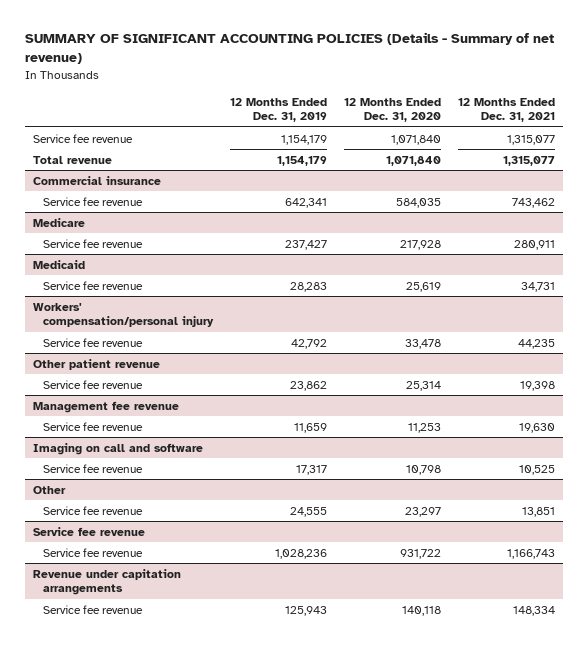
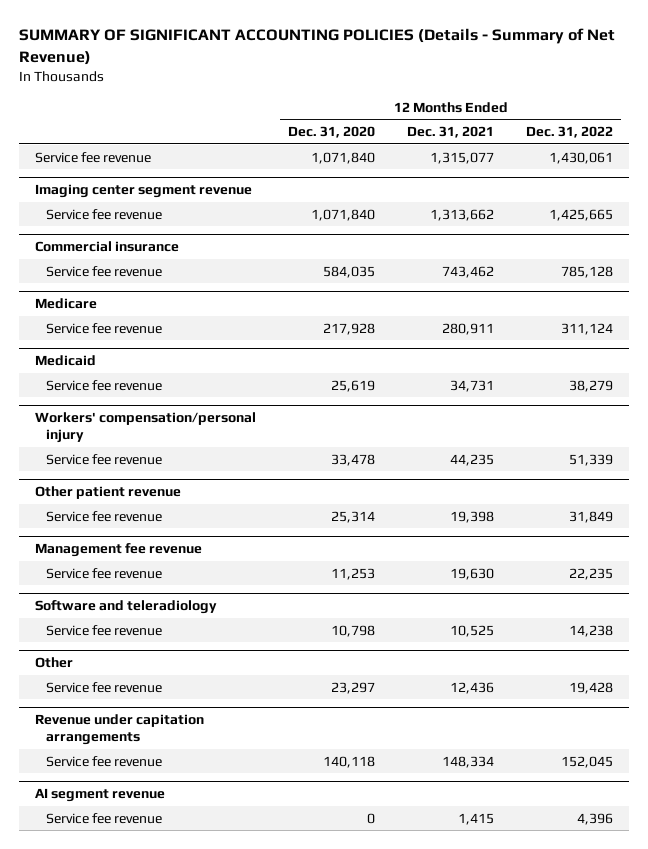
[24,32,554,65] SUMMARY OF SIGNIFICANT ACCOUNTING POLICIES (Details - Summary of net revenue) -> [18,28,615,66] SUMMARY OF SIGNIFICANT ACCOUNTING POLICIES (Details - Summary of Net Revenue)
[229,97,327,123] 12 Months Ended Dec. 31, 2019 -> none
none -> [526,126,614,139] Dec. 31, 2022
[33,155,113,164] Total revenue -> none
none -> [34,184,252,199] Imaging center segment revenue
none -> [46,208,163,220] Service fee revenue
[33,442,204,455] Imaging on call and software -> none
none -> [34,600,217,615] Software and teleradiology
[33,526,146,536] Service fee revenue -> none
[42,547,143,557] Service fee revenue -> none
[521,506,555,517] 13,851 -> [450,681,495,694] 12,436
none -> [34,788,165,803] AI segment revenue
none -> [46,812,163,824] Service fee revenue

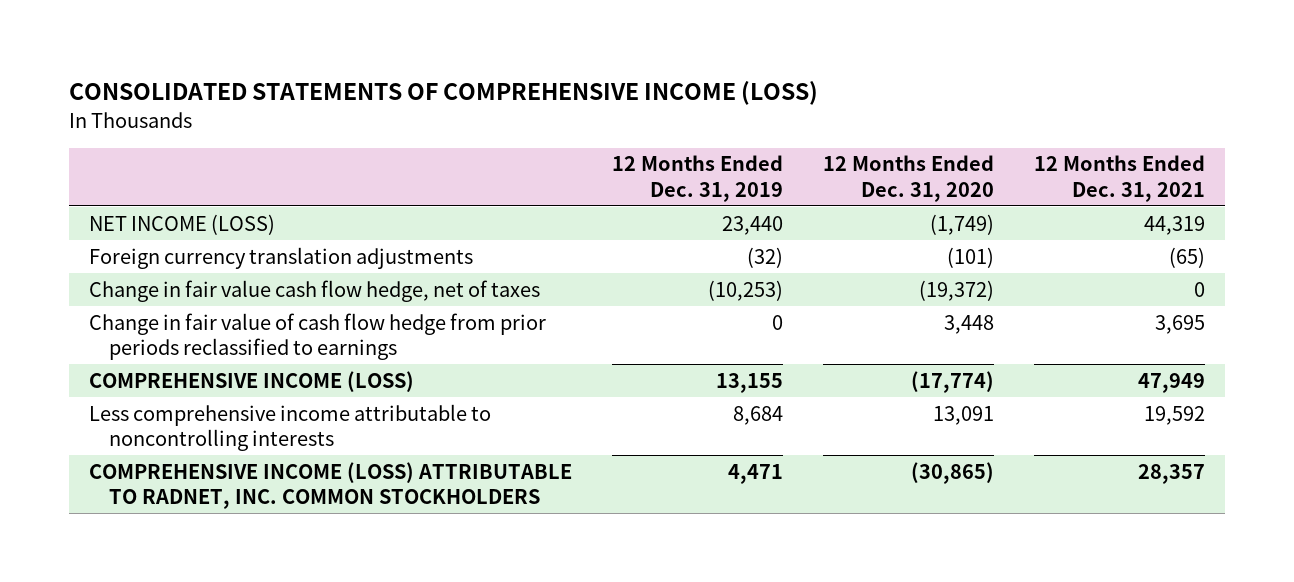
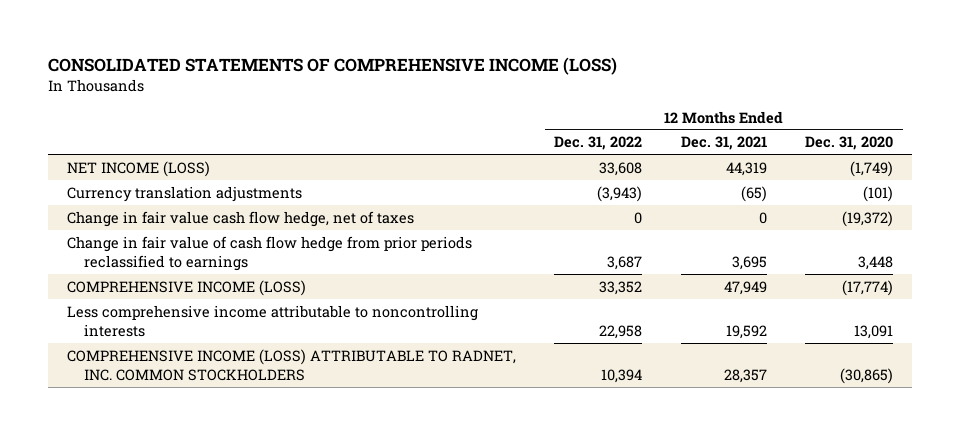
[612,155,784,202] 12 Months Ended Dec. 31, 2019 -> none
none -> [554,136,643,151] Dec. 31, 2022
[89,246,474,269] Foreign currency translation adjustments -> [67,185,303,202] Currency translation adjustments

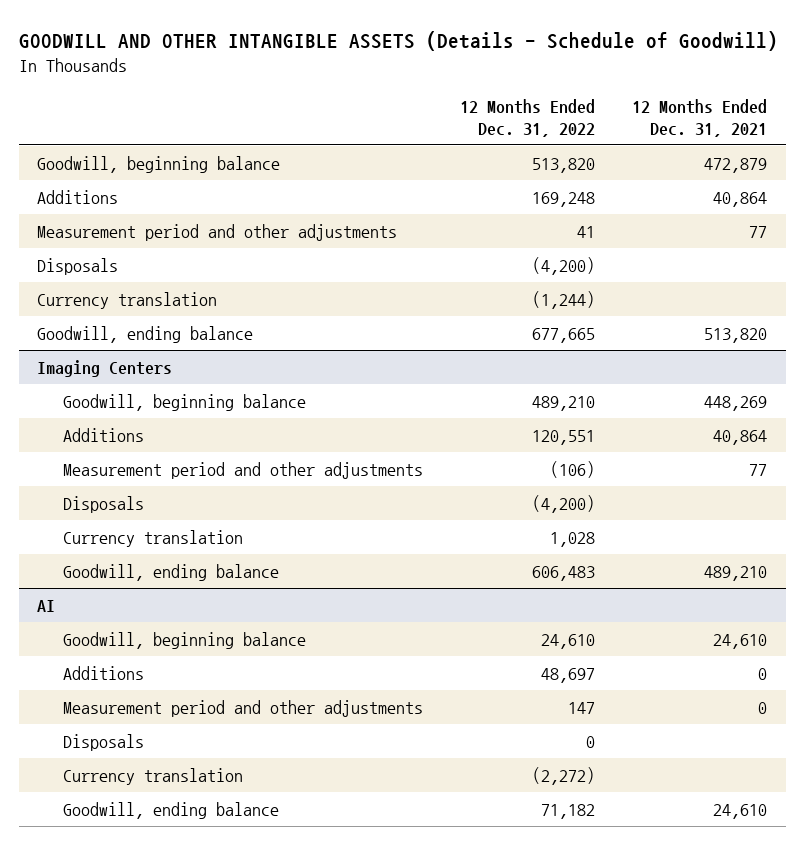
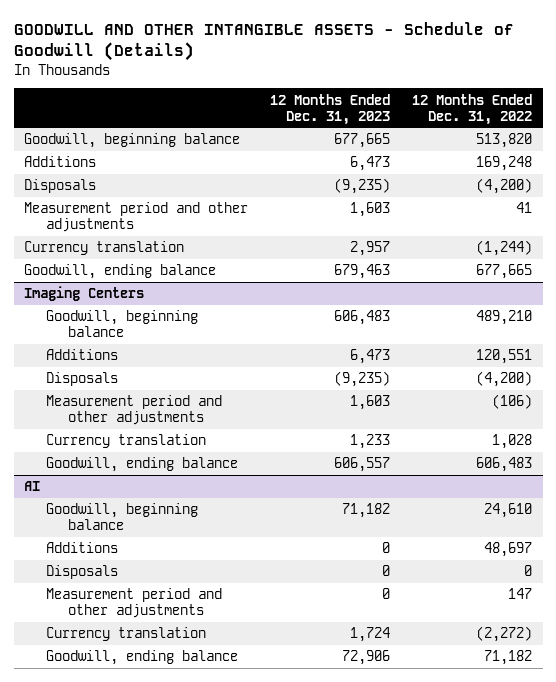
[18,30,778,51] GOODWILL AND OTHER INTANGIBLE ASSETS (Details - Schedule of Goodwill) -> [13,21,514,62] GOODWILL AND OTHER INTANGIBLE ASSETS - Schedule of Goodwill (Details)
[632,99,768,137] 12 Months Ended Dec. 31, 2021 -> none
none -> [270,93,391,125] 12 Months Ended Dec. 31, 2023
[37,223,398,241] Measurement period and other adjustments -> [24,202,249,233] Measurement period and other adjustments
[63,461,424,479] Measurement period and other adjustments -> [46,395,223,426] Measurement period and other adjustments
[63,699,424,717] Measurement period and other adjustments -> [46,588,223,619] Measurement period and other adjustments

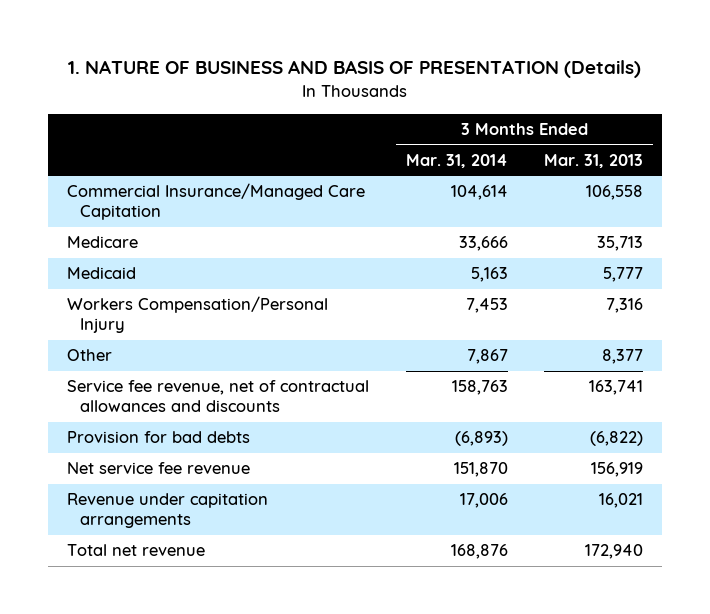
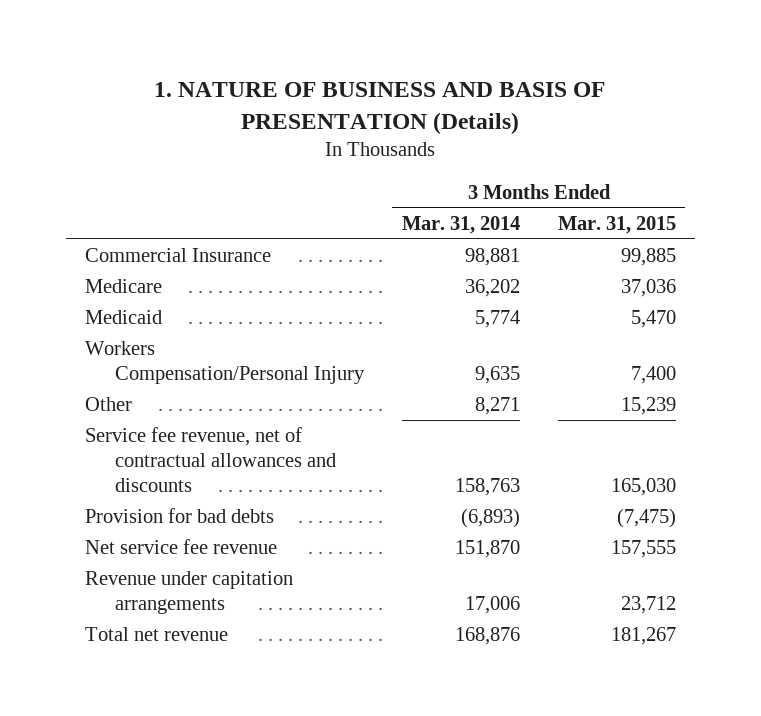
[544,153,644,168] Mar. 31, 2013 -> none
none -> [557,215,676,234] Mar. 31, 2015
[66,183,365,221] Commercial Insurance/Managed Care Capitation -> [84,248,271,263] Commercial Insurance
[450,185,508,201] 104,614 -> [464,248,520,267] 98,881
[458,236,508,252] 33,666 -> [464,279,520,298] 36,202
[470,267,508,283] 5,163 -> [474,310,520,329] 5,774
[465,298,508,314] 7,453 -> [474,366,520,385] 9,635
[466,349,508,365] 7,867 -> [474,397,520,416] 8,271

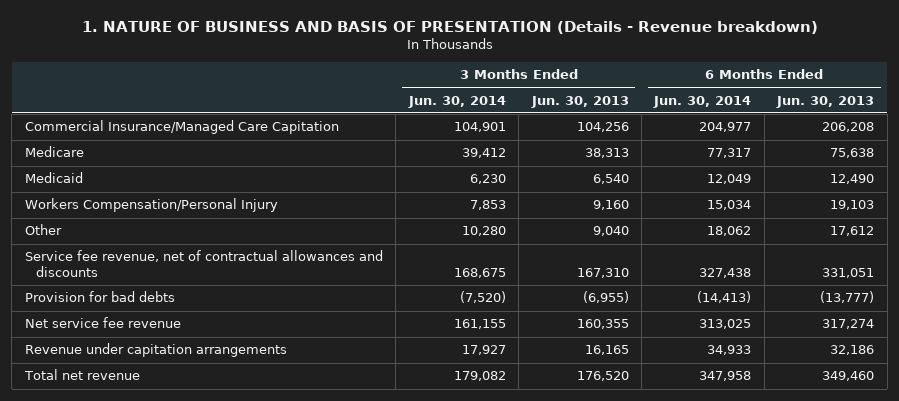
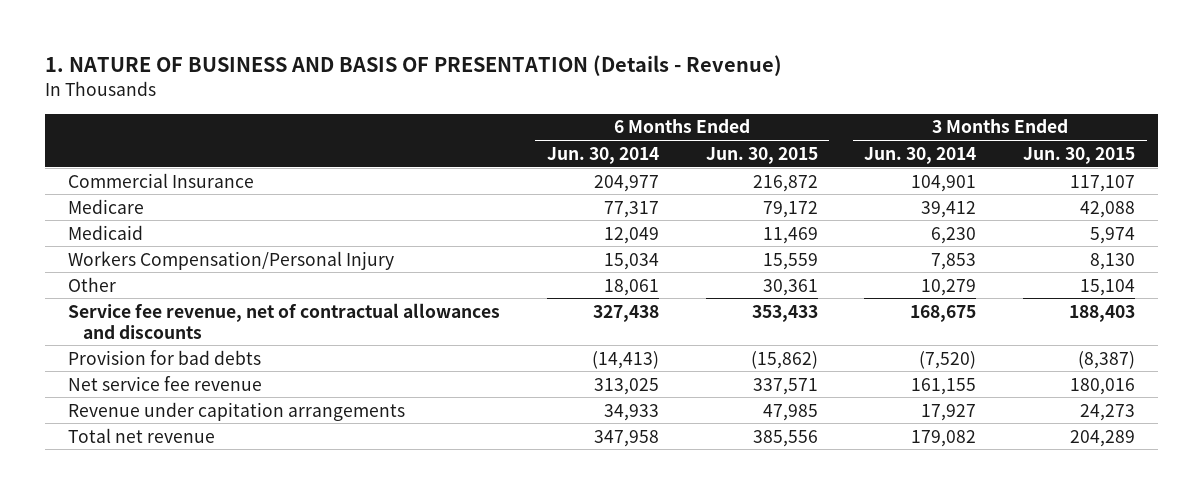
[81,20,818,34] 1. NATURE OF BUSINESS AND BASIS OF PRESENTATION (Details - Revenue breakdown) -> [45,55,783,77] 1. NATURE OF BUSINESS AND BASIS OF PRESENTATION (Details - Revenue)
[530,95,629,108] Jun. 30, 2013 -> none
[776,95,875,108] Jun. 30, 2013 -> none
none -> [705,146,818,164] Jun. 30, 2015
none -> [1022,146,1135,164] Jun. 30, 2015
[24,120,339,135] Commercial Insurance/Managed Care Capitation -> [68,172,255,188] Commercial Insurance
[461,226,506,237] 10,280 -> [921,278,977,296] 10,279
[707,226,752,237] 18,062 -> [604,278,660,296] 18,061

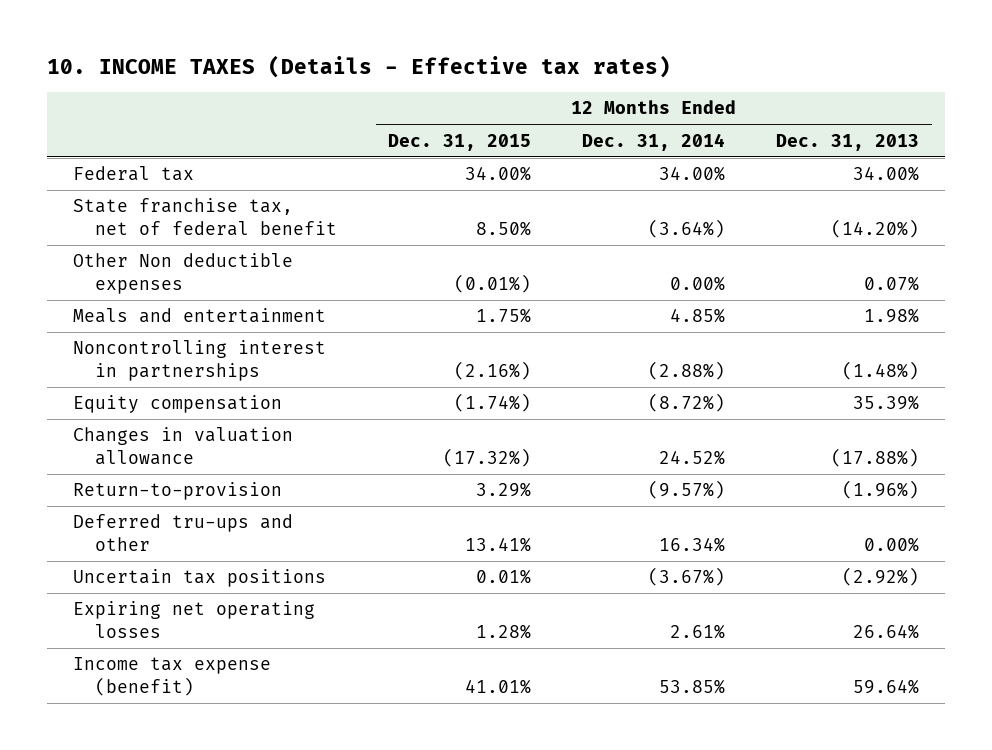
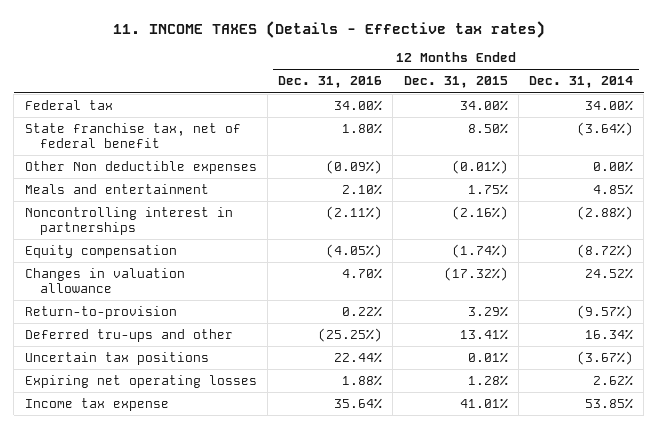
[47,55,672,79] 10. INCOME TAXES (Details - Effective tax rates) -> [112,20,545,38] 11. INCOME TAXES (Details - Effective tax rates)
[776,133,920,151] Dec. 31, 2013 -> none
none -> [278,76,383,89] Dec. 31, 2016
[670,623,726,639] 2.61% -> [593,375,634,387] 2.62%
[72,657,271,696] Income tax expense (benefit) -> [24,398,169,412] Income tax expense

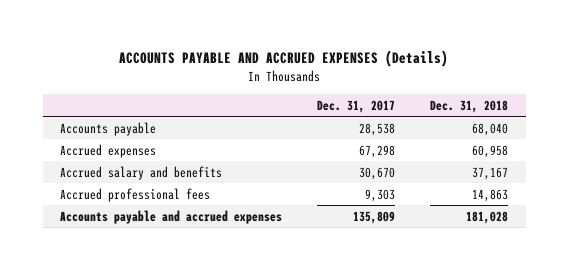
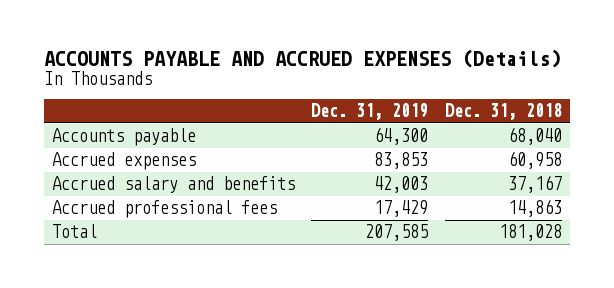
[317,100,396,114] Dec. 31, 2017 -> none
none -> [311,103,429,121] Dec. 31, 2019
[60,209,283,224] Accounts payable and accrued expenses -> [52,224,98,239] Total

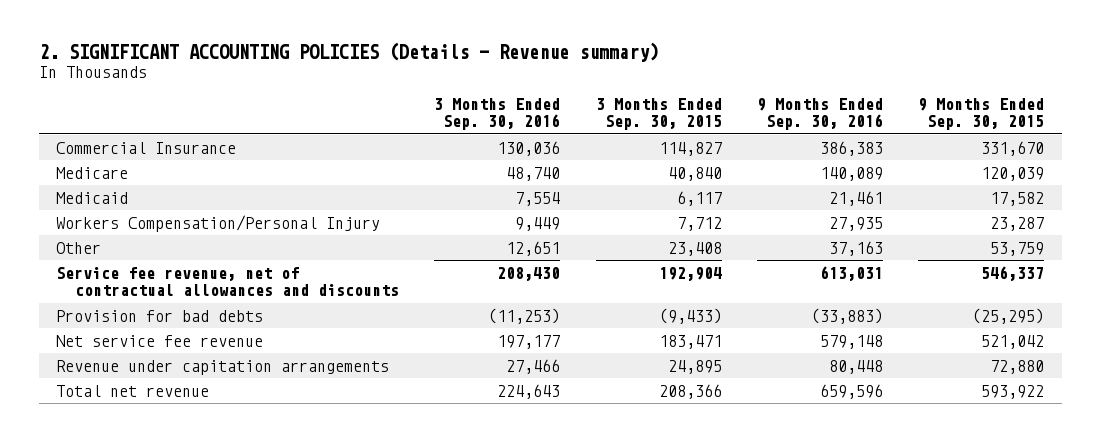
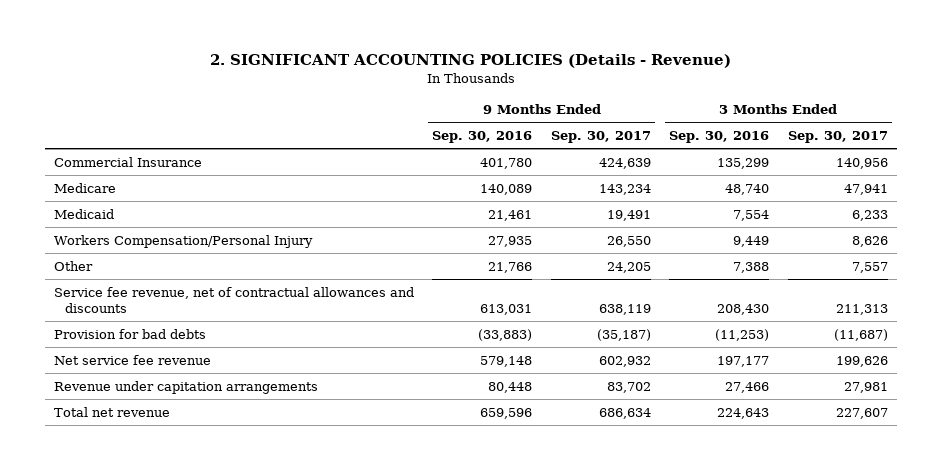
[38,42,659,63] 2. SIGNIFICANT ACCOUNTING POLICIES (Details - Revenue summary) -> [209,54,731,69] 2. SIGNIFICANT ACCOUNTING POLICIES (Details - Revenue)
[595,98,722,131] 3 Months Ended Sep. 30, 2015 -> none
[918,98,1045,131] 9 Months Ended Sep. 30, 2015 -> none
none -> [550,130,651,143] Sep. 30, 2017
none -> [787,130,888,143] Sep. 30, 2017
[497,140,561,156] 130,036 -> [717,157,770,169] 135,299
[819,140,883,156] 386,383 -> [480,157,533,169] 401,780
[506,240,561,256] 12,651 -> [733,261,770,273] 7,388
[828,240,883,256] 37,163 -> [488,261,533,273] 21,766

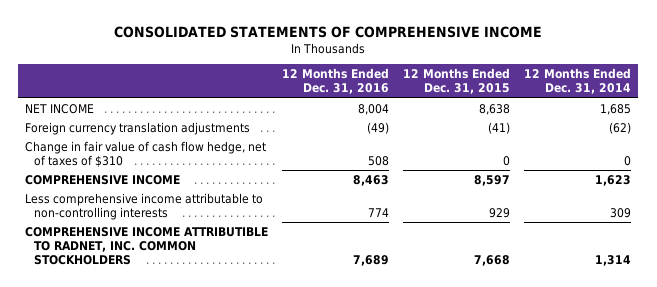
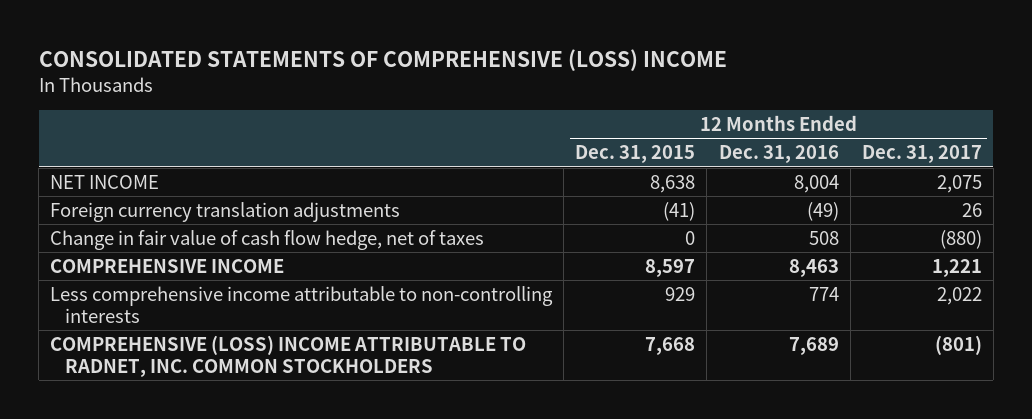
[114,25,543,38] CONSOLIDATED STATEMENTS OF COMPREHENSIVE INCOME -> [38,49,727,72] CONSOLIDATED STATEMENTS OF COMPREHENSIVE (LOSS) INCOME
[524,68,632,95] 12 Months Ended Dec. 31, 2014 -> none
none -> [861,145,982,164] Dec. 31, 2017
[25,141,267,167] Change in fair value of cash flow hedge, net of taxes of $310 -> [50,229,485,250] Change in fair value of cash flow hedge, net of taxes
[25,227,269,265] COMPREHENSIVE INCOME ATTRIBUTIBLE TO RADNET, INC. COMMON STOCKHOLDERS -> [50,334,527,377] COMPREHENSIVE (LOSS) INCOME ATTRIBUTABLE TO RADNET, INC. COMMON STOCKHOLDERS

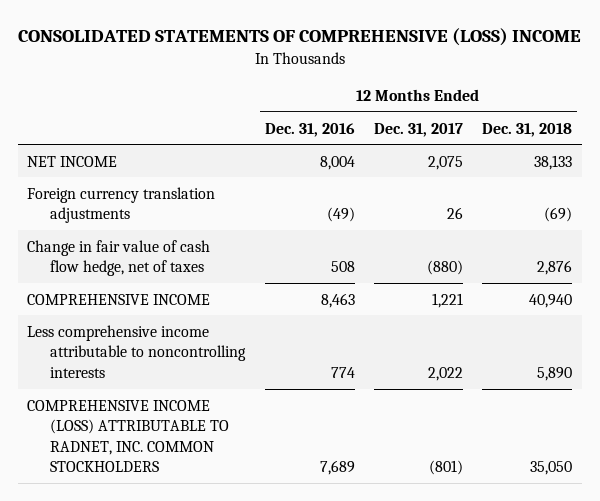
[575,145,696,164] Dec. 31, 2015 -> none
none -> [482,122,573,137] Dec. 31, 2018
[50,285,554,323] Less comprehensive income attributable to non-controlling interests -> [27,324,247,378] Less comprehensive income attributable to noncontrolling interests
[50,334,527,377] COMPREHENSIVE (LOSS) INCOME ATTRIBUTABLE TO RADNET, INC. COMMON STOCKHOLDERS -> [27,399,230,473] COMPREHENSIVE INCOME (LOSS) ATTRIBUTABLE TO RADNET, INC. COMMON STOCKHOLDERS

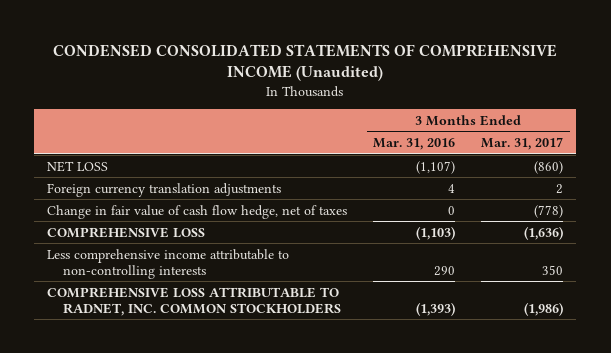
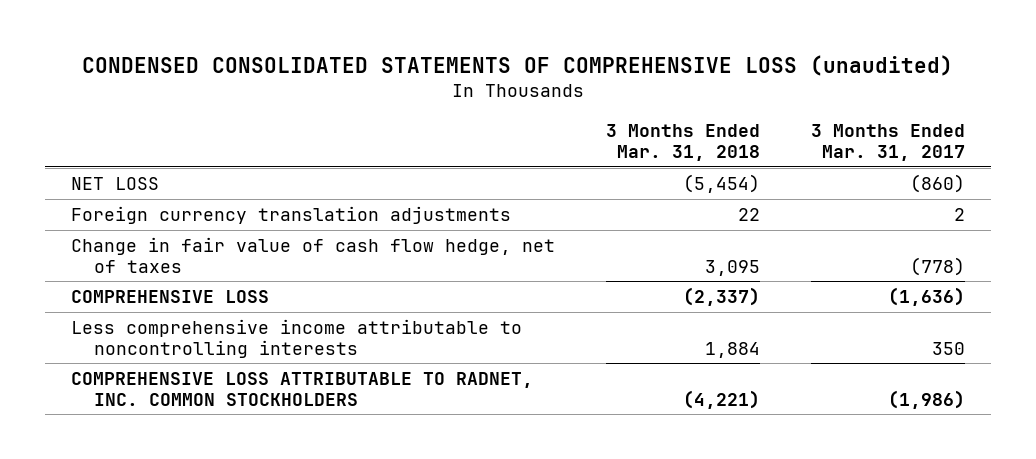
[53,43,558,82] CONDENSED CONSOLIDATED STATEMENTS OF COMPREHENSIVE INCOME (Unaudited) -> [82,55,954,77] CONDENSED CONSOLIDATED STATEMENTS OF COMPREHENSIVE LOSS (unaudited)
[373,138,456,151] Mar. 31, 2016 -> none
none -> [606,124,761,161] 3 Months Ended Mar. 31, 2018
[47,248,290,279] Less comprehensive income attributable to non-controlling interests -> [70,318,522,358] Less comprehensive income attributable to noncontrolling interests

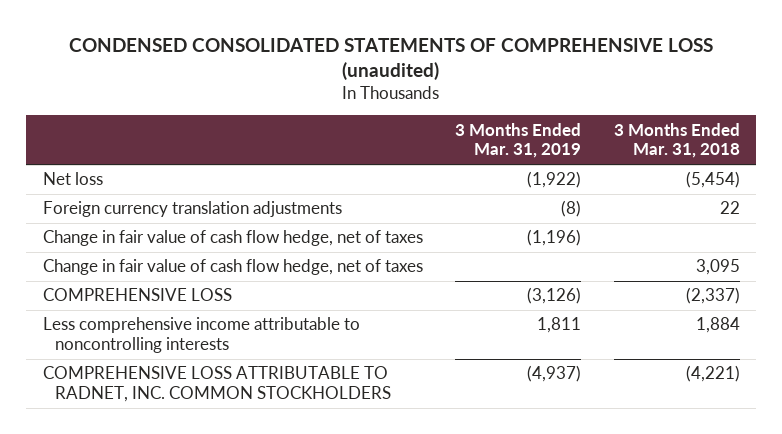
[811,124,966,161] 3 Months Ended Mar. 31, 2017 -> none
none -> [455,122,582,159] 3 Months Ended Mar. 31, 2019
[70,176,159,190] NET LOSS -> [42,172,103,186] Net loss
none -> [42,230,423,247] Change in fair value of cash flow hedge, net of taxes

